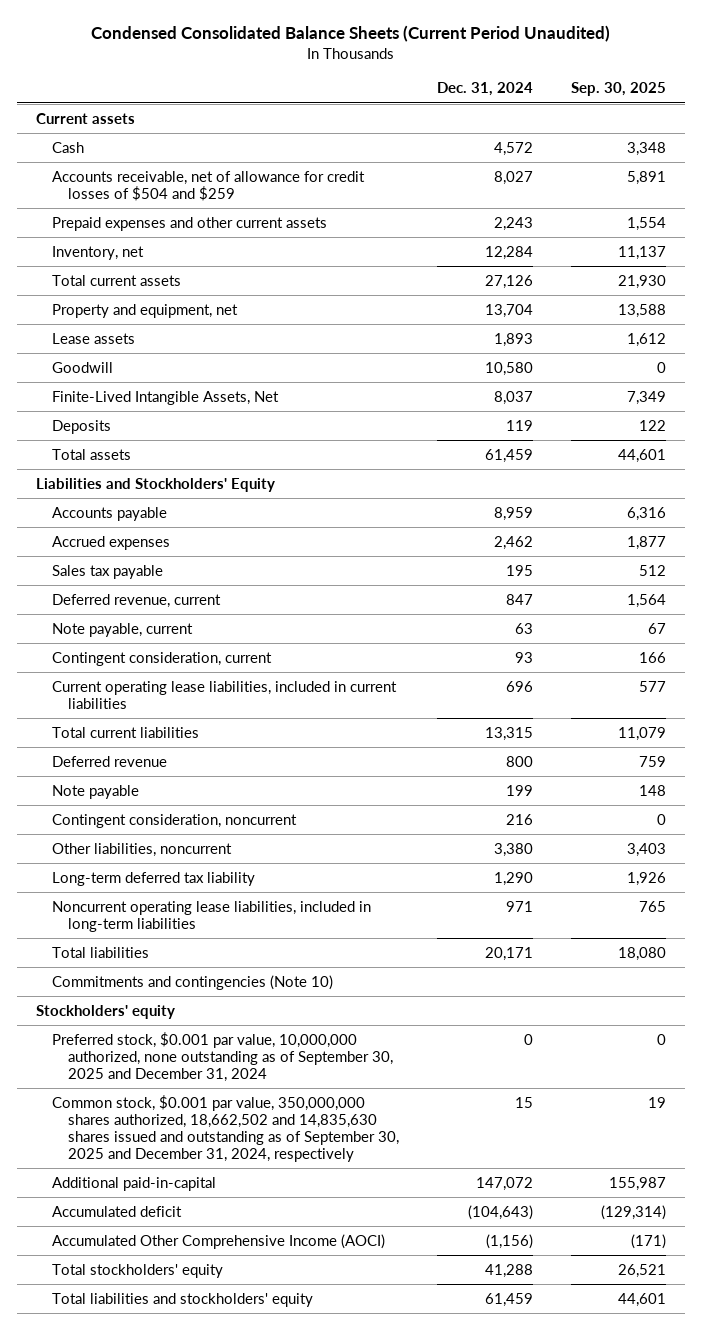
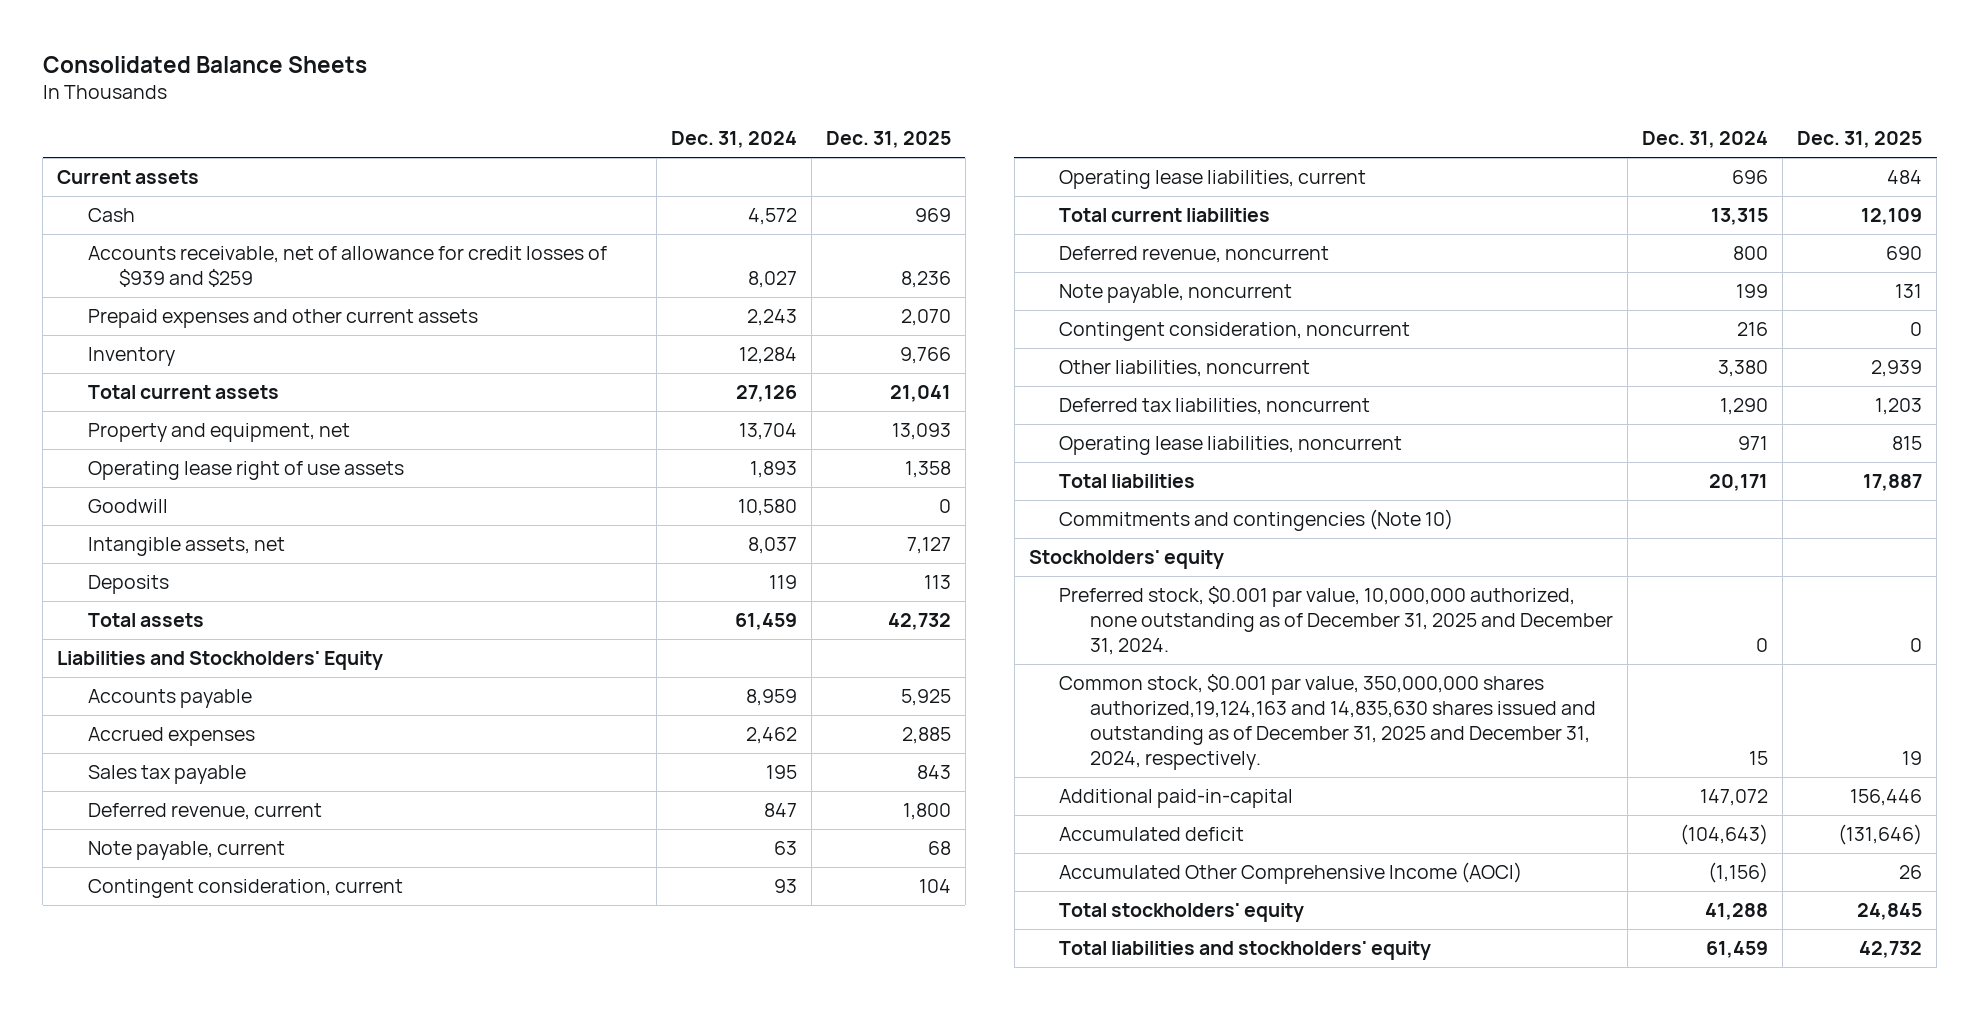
[90,25,610,43] Condensed Consolidated Balance Sheets (Current Period Unaudited) -> [42,56,367,74] Consolidated Balance Sheets
[570,82,666,97] Sep. 30, 2025 -> none
none -> [825,131,951,149] Dec. 31, 2025
[51,170,365,201] Accounts receivable, net of allowance for credit losses of $504 and $259 -> [88,246,608,288] Accounts receivable, net of allowance for credit losses of $939 and $259
[51,245,144,260] Inventory, net -> [88,347,176,367] Inventory
[51,332,135,344] Lease assets -> [88,461,405,481] Operating lease right of use assets
[51,390,279,405] Finite-Lived Intangible Assets, Net -> [88,537,286,557] Intangible assets, net
[51,680,397,709] Current operating lease liabilities, included in current liabilities -> [1059,170,1367,190] Operating lease liabilities, current
[51,755,167,767] Deferred revenue -> [1059,246,1330,264] Deferred revenue, noncurrent
[51,784,139,799] Note payable -> [1059,284,1293,304] Note payable, noncurrent
[51,871,255,886] Long-term deferred tax liability -> [1059,398,1371,416] Deferred tax liabilities, noncurrent
[51,900,371,932] Noncurrent operating lease liabilities, included in long-term liabilities -> [1059,436,1403,456] Operating lease liabilities, noncurrent
[51,1031,394,1082] Preferred stock, $0.001 par value, 10,000,000 authorized, none outstanding as of September 30, 2025 and December 31, 2024 -> [1059,586,1614,656] Preferred stock, $0.001 par value, 10,000,000 authorized, none outstanding as of December 31, 2025 and December 31, 2024.
[51,1094,400,1162] Common stock, $0.001 par value, 350,000,000 shares authorized, 18,662,502 and 14,835,630 shares issued and outstanding as of September 30, 2025 and December 31, 2024, respectively -> [1059,674,1597,771] Common stock, $0.001 par value, 350,000,000 shares authorized,19,124,163 and 14,835,630 shares issued and outstanding as of December 31, 2025 and December 31, 2024, respectively.

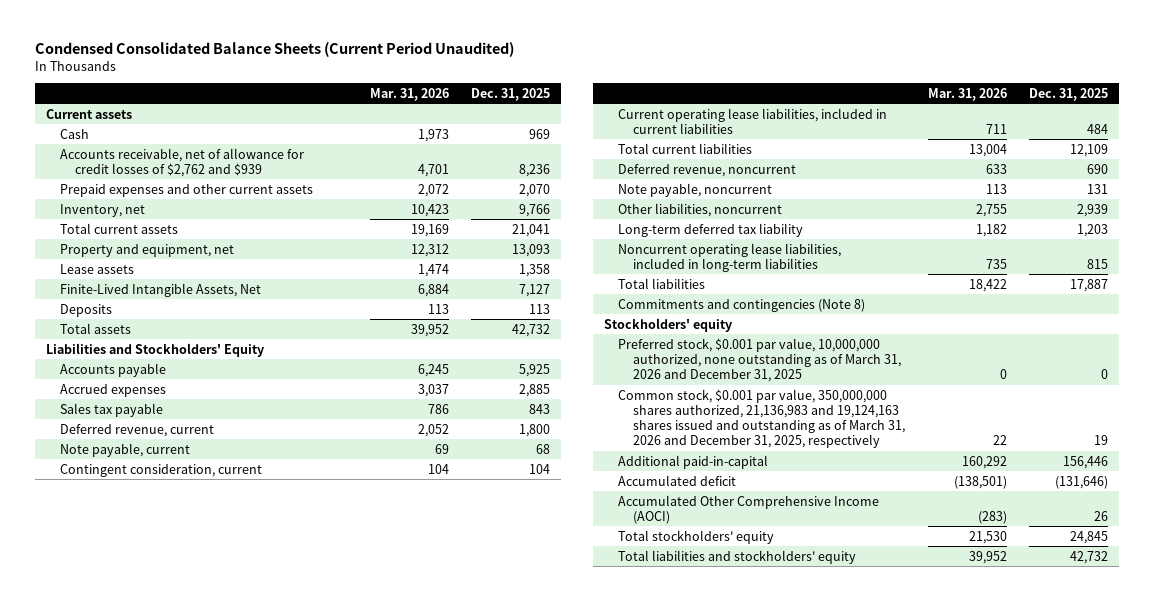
[42,56,367,74] Consolidated Balance Sheets -> [34,41,514,57] Condensed Consolidated Balance Sheets (Current Period Unaudited)
[670,131,797,149] Dec. 31, 2024 -> none
none -> [369,87,449,101] Mar. 31, 2026
[88,246,608,288] Accounts receivable, net of allowance for credit losses of $939 and $259 -> [60,147,305,177] Accounts receivable, net of allowance for credit losses of $2,762 and $939
[88,347,176,367] Inventory -> [60,203,146,217] Inventory, net
[88,499,169,514] Goodwill -> none
[88,461,405,481] Operating lease right of use assets -> [60,263,135,274] Lease assets
[88,537,286,557] Intangible assets, net -> [60,282,262,297] Finite-Lived Intangible Assets, Net
[1059,170,1367,190] Operating lease liabilities, current -> [618,107,888,134] Current operating lease liabilities, included in current liabilities
[1059,322,1411,342] Contingent consideration, noncurrent -> none
[1059,398,1371,416] Deferred tax liabilities, noncurrent -> [618,222,804,237] Long-term deferred tax liability
[1059,436,1403,456] Operating lease liabilities, noncurrent -> [618,242,842,272] Noncurrent operating lease liabilities, included in long-term liabilities
[1059,509,1454,532] Commitments and contingencies (Note 10) -> [618,298,866,312] Commitments and contingencies (Note 8)
[1059,586,1614,656] Preferred stock, $0.001 par value, 10,000,000 authorized, none outstanding as of December 31, 2025 and December 31, 2024. -> [618,337,901,382] Preferred stock, $0.001 par value, 10,000,000 authorized, none outstanding as of March 31, 2026 and December 31, 2025
[1059,674,1597,771] Common stock, $0.001 par value, 350,000,000 shares authorized,19,124,163 and 14,835,630 shares issued and outstanding as of December 31, 2025 and December 31, 2024, respectively. -> [618,388,905,449] Common stock, $0.001 par value, 350,000,000 shares authorized, 21,136,983 and 19,124,163 shares issued and outstanding as of March 31, 2026 and December 31, 2025, respectively

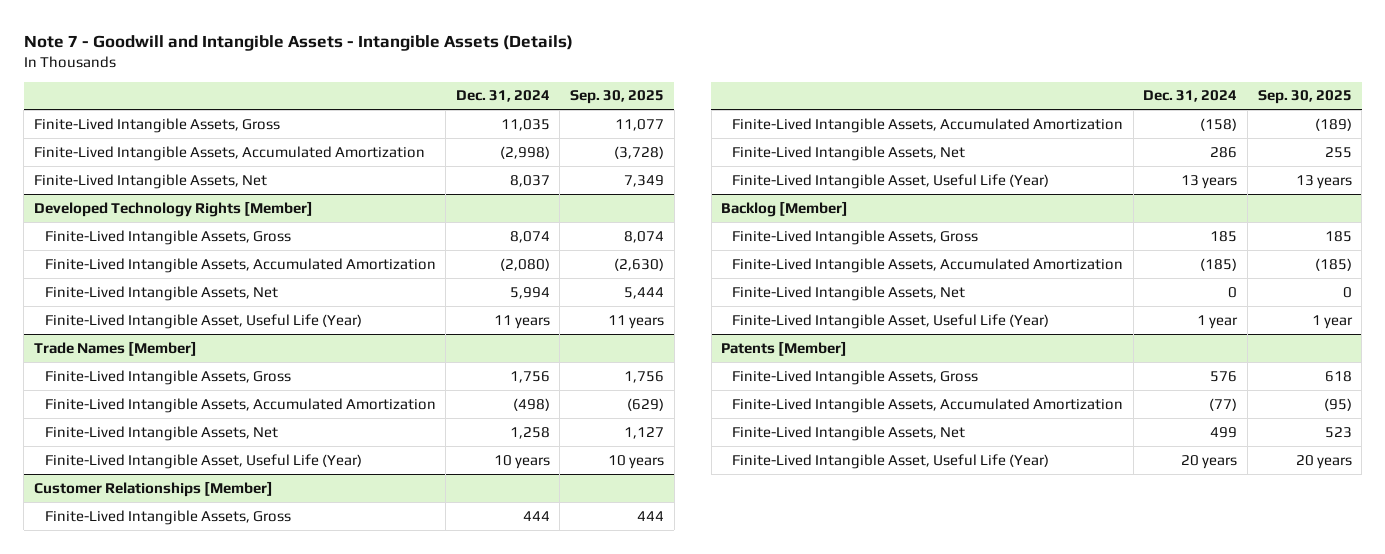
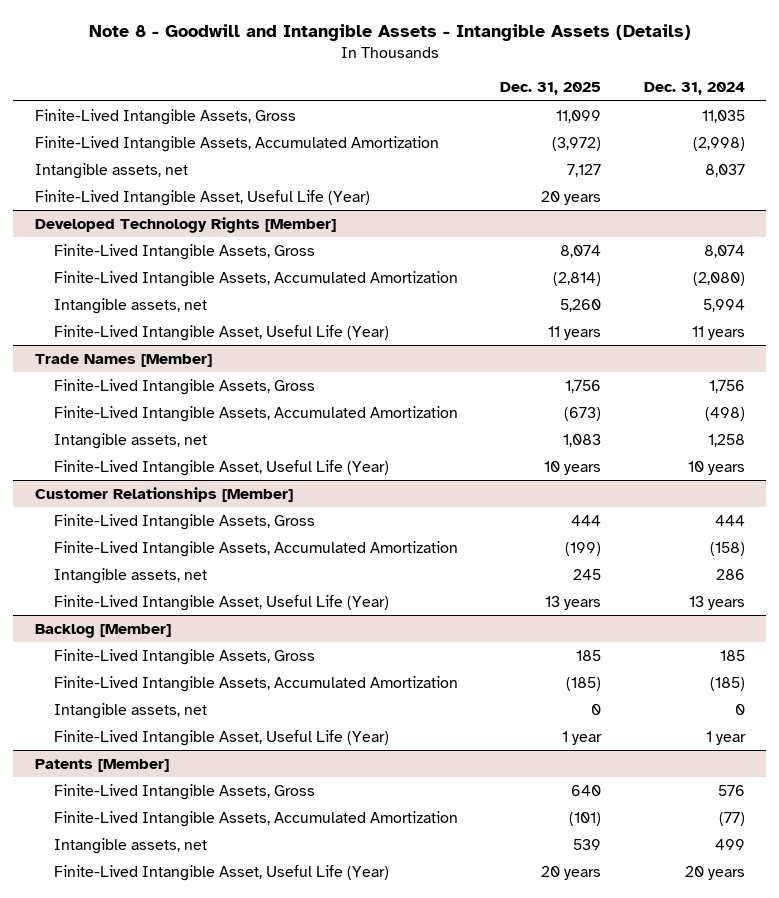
[23,34,573,51] Note 7 - Goodwill and Intangible Assets - Intangible Assets (Details) -> [88,24,691,42] Note 8 - Goodwill and Intangible Assets - Intangible Assets (Details)
[570,90,665,105] Sep. 30, 2025 -> none
none -> [500,82,602,96] Dec. 31, 2025
[33,173,267,189] Finite-Lived Intangible Assets, Net -> [34,162,188,179] Intangible assets, net
none -> [34,189,370,206] Finite-Lived Intangible Asset, Useful Life (Year)
[44,285,278,301] Finite-Lived Intangible Assets, Net -> [53,297,207,314] Intangible assets, net
[44,425,278,441] Finite-Lived Intangible Assets, Net -> [53,432,207,449] Intangible assets, net
[732,145,966,161] Finite-Lived Intangible Assets, Net -> [53,567,207,584] Intangible assets, net
[732,285,966,301] Finite-Lived Intangible Assets, Net -> [53,702,207,719] Intangible assets, net
[732,425,966,441] Finite-Lived Intangible Assets, Net -> [53,837,207,854] Intangible assets, net

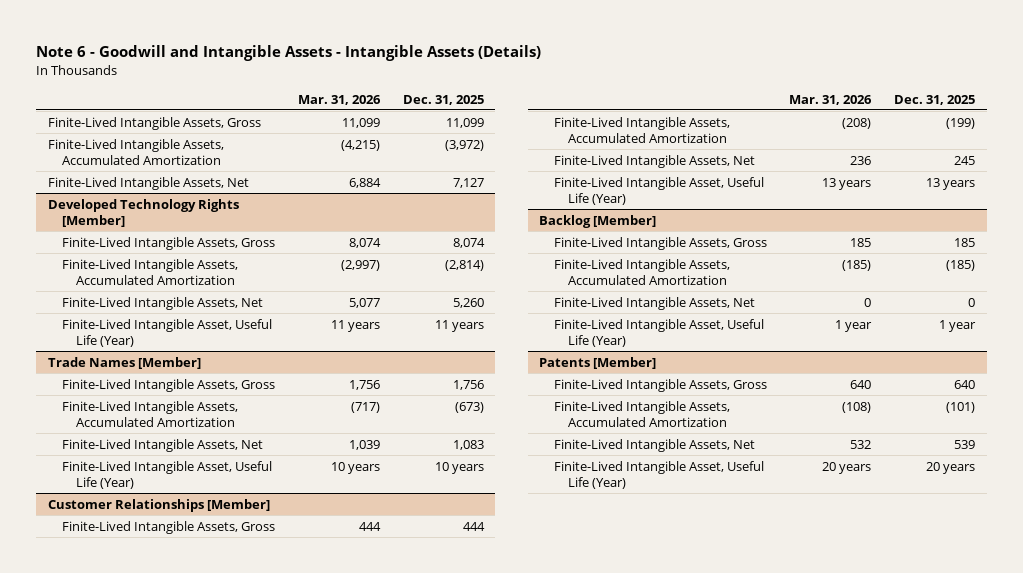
[88,24,691,42] Note 8 - Goodwill and Intangible Assets - Intangible Assets (Details) -> [36,45,542,62] Note 6 - Goodwill and Intangible Assets - Intangible Assets (Details)
[643,82,745,96] Dec. 31, 2024 -> none
none -> [297,94,381,105] Mar. 31, 2026
[34,189,370,206] Finite-Lived Intangible Asset, Useful Life (Year) -> none
[34,162,188,179] Intangible assets, net -> [47,176,249,190] Finite-Lived Intangible Assets, Net
[53,297,207,314] Intangible assets, net -> [61,296,263,310] Finite-Lived Intangible Assets, Net
[53,432,207,449] Intangible assets, net -> [61,438,263,452] Finite-Lived Intangible Assets, Net
[53,567,207,584] Intangible assets, net -> [553,154,755,168] Finite-Lived Intangible Assets, Net
[53,702,207,719] Intangible assets, net -> [553,296,755,310] Finite-Lived Intangible Assets, Net
[53,837,207,854] Intangible assets, net -> [553,438,755,452] Finite-Lived Intangible Assets, Net

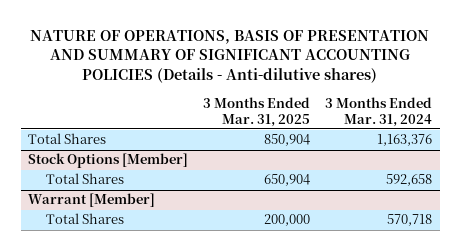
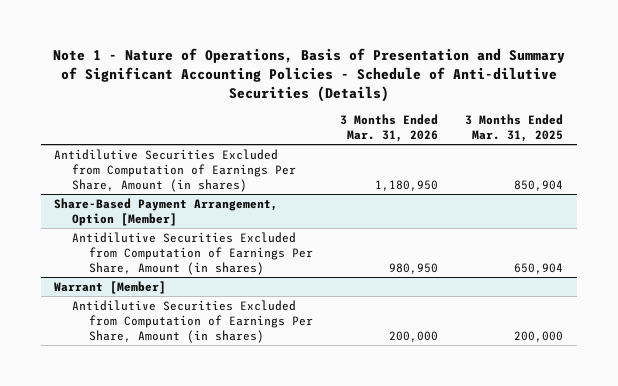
[30,29,430,84] NATURE OF OPERATIONS, BASIS OF PRESENTATION AND SUMMARY OF SIGNIFICANT ACCOUNTING POLICIES (Details - Anti-dilutive shares) -> [52,47,565,102] Note 1 - Nature of Operations, Basis of Presentation and Summary of Significant Accounting Policies - Schedule of Anti-dilutive Securities (Details)
[325,96,433,127] 3 Months Ended Mar. 31, 2024 -> none
none -> [340,113,439,142] 3 Months Ended Mar. 31, 2026
[28,153,189,169] Stock Options [Member] -> none
[28,133,107,145] Total Shares -> [54,148,296,193] Antidilutive Securities Excluded from Computation of Earnings Per Share, Amount (in shares)
none -> [54,197,279,226] Share-Based Payment Arrangement, Option [Member]
[45,173,124,185] Total Shares -> [71,231,314,276] Antidilutive Securities Excluded from Computation of Earnings Per Share, Amount (in shares)
[45,213,124,225] Total Shares -> [71,299,314,344] Antidilutive Securities Excluded from Computation of Earnings Per Share, Amount (in shares)

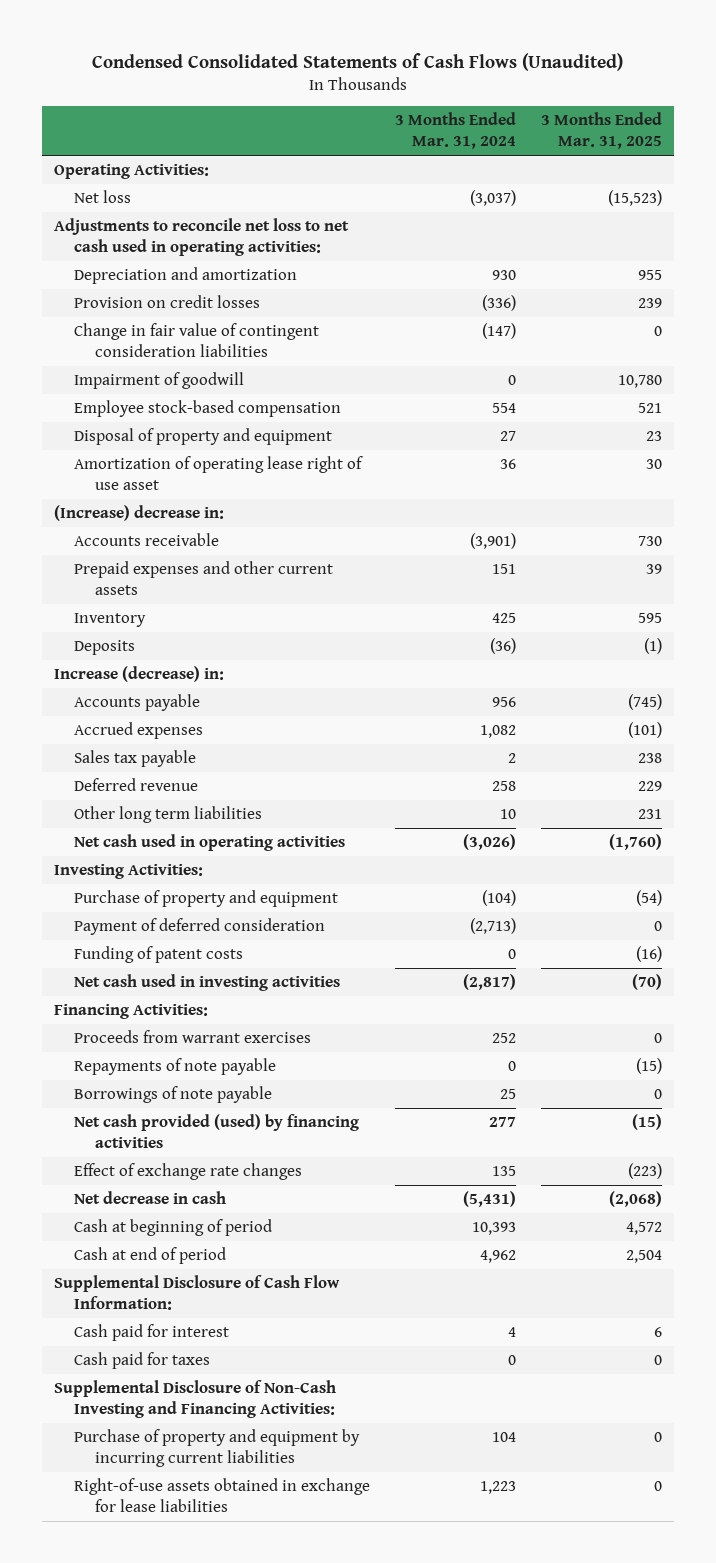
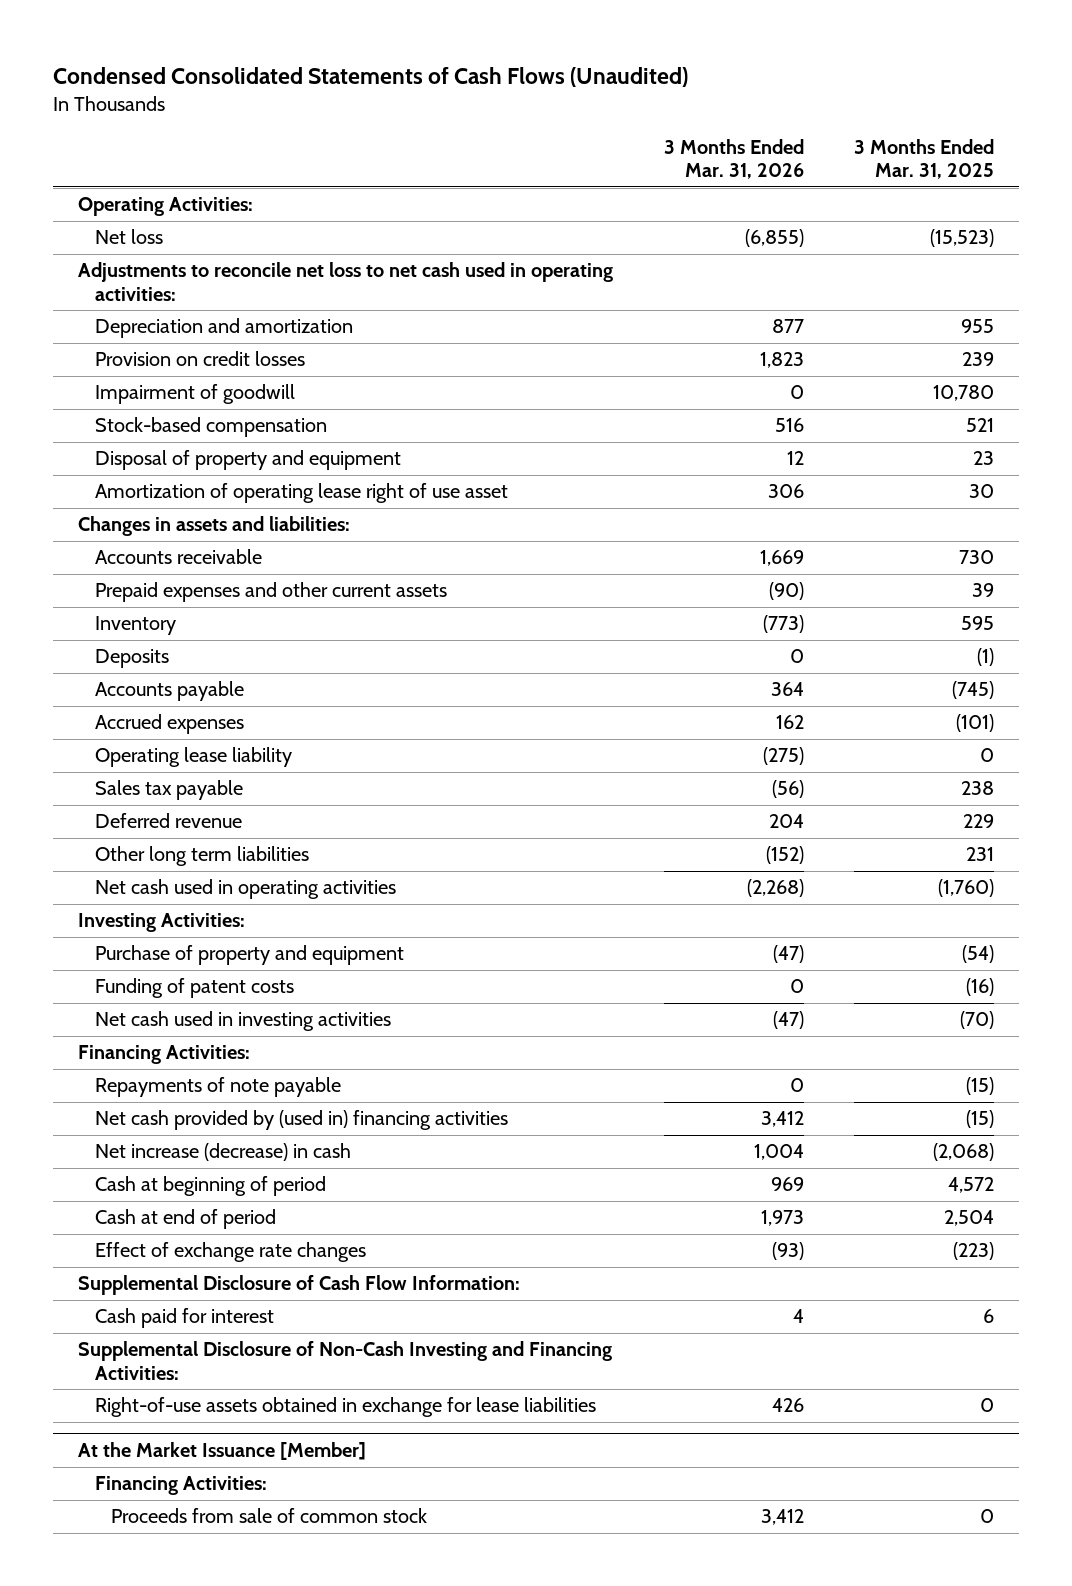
[394,112,516,150] 3 Months Ended Mar. 31, 2024 -> none
none -> [663,138,804,180] 3 Months Ended Mar. 31, 2026
[74,323,320,358] Change in fair value of contingent consideration liabilities -> none
[74,400,342,418] Employee stock-based compensation -> [94,417,327,438] Stock-based compensation
[54,505,225,522] (Increase) decrease in: -> none
none -> [78,516,351,537] Changes in assets and liabilities:
[54,666,225,683] Increase (decrease) in: -> none
none -> [94,747,292,768] Operating lease liability
[74,918,326,936] Payment of deferred consideration -> none
[74,1030,312,1044] Proceeds from warrant exercises -> none
[74,1086,273,1104] Borrowings of note payable -> none
[74,1114,360,1149] Net cash provided (used) by financing activities -> [94,1110,508,1131] Net cash provided by (used in) financing activities
[74,1191,227,1205] Net decrease in cash -> [94,1143,351,1162] Net increase (decrease) in cash
[74,1163,303,1181] Effect of exchange rate changes -> [94,1242,366,1263] Effect of exchange rate changes
[74,1352,211,1370] Cash paid for taxes -> none
[74,1429,361,1468] Purchase of property and equipment by incurring current liabilities -> none
none -> [78,1442,367,1461] At the Market Issuance [Member]
none -> [94,1476,267,1496] Financing Activities:
none -> [111,1508,428,1524] Proceeds from sale of common stock

